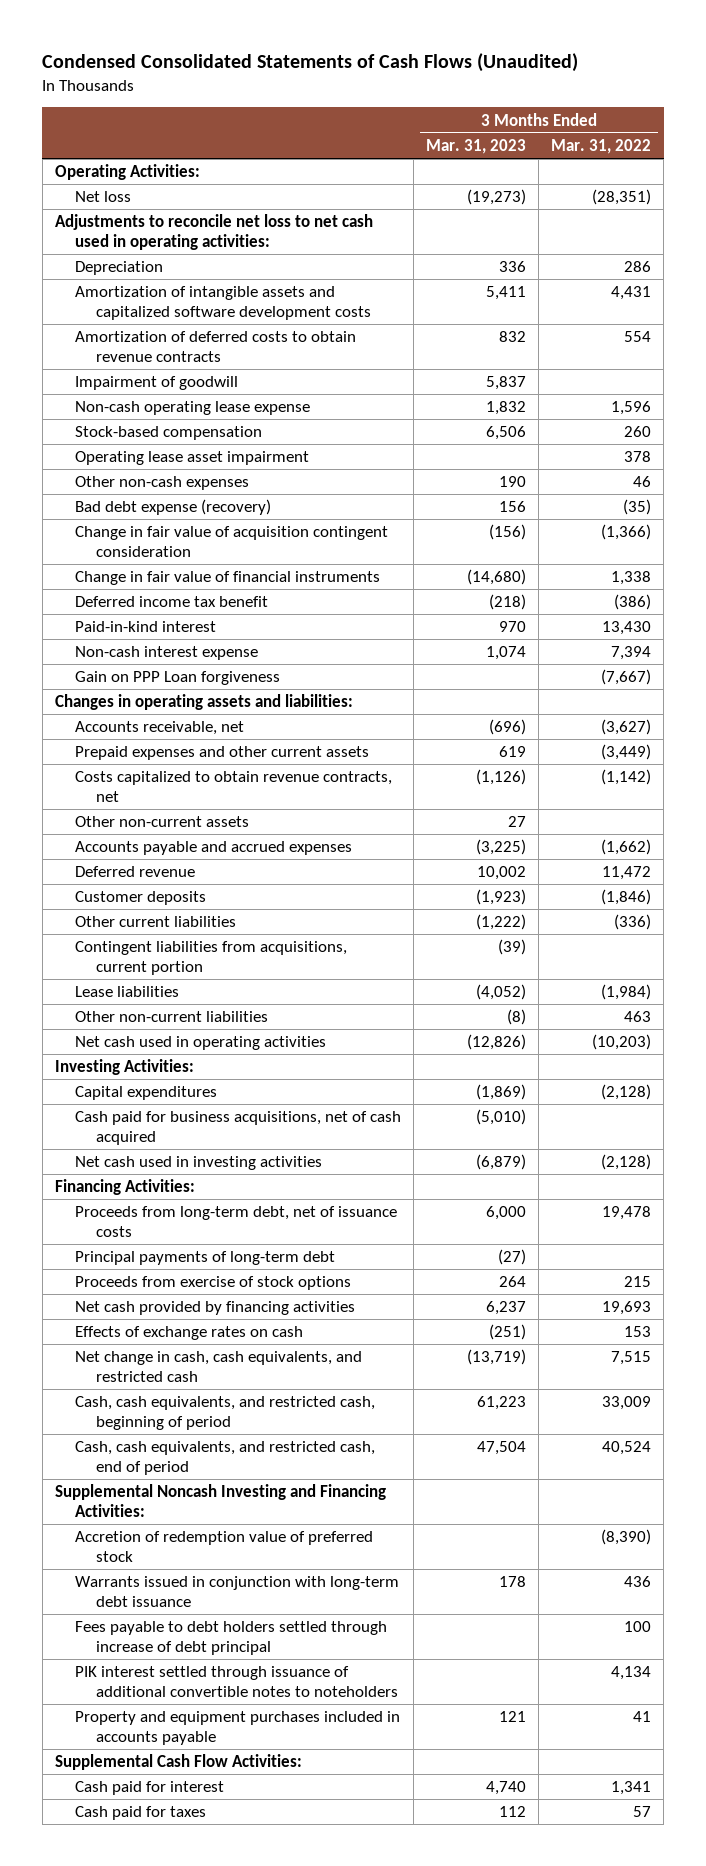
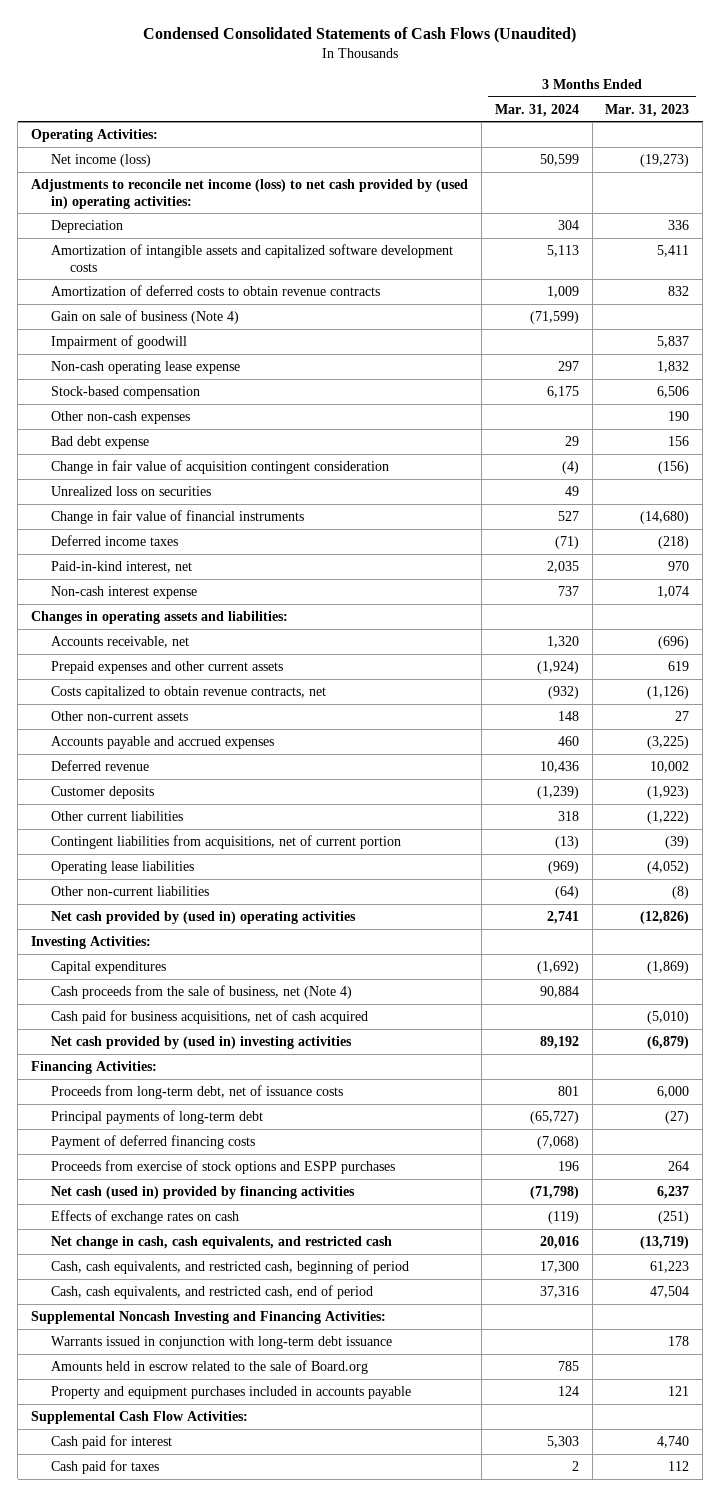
[551,139,652,155] Mar. 31, 2022 -> none
none -> [494,103,579,117] Mar. 31, 2024
[75,191,132,203] Net loss -> [50,153,151,167] Net income (loss)
[54,214,373,251] Adjustments to reconcile net loss to net cash used in operating activities: -> [31,178,469,209] Adjustments to reconcile net income (loss) to net cash provided by (used in) operating activities:
none -> [50,309,239,324] Gain on sale of business (Note 4)
[75,451,310,466] Operating lease asset impairment -> none
[75,499,272,516] Bad debt expense (recovery) -> [50,435,149,449] Bad debt expense
none -> [50,485,211,496] Unrealized loss on securities
[75,596,269,608] Deferred income tax benefit -> [50,534,178,546] Deferred income taxes
[75,621,217,633] Paid-in-kind interest -> [50,560,192,573] Paid-in-kind interest, net
[75,671,281,686] Gain on PPP Loan forgiveness -> none
[75,941,348,976] Contingent liabilities from acquisitions, current portion -> [50,834,401,849] Contingent liabilities from acquisitions, net of current portion
[75,986,180,998] Lease liabilities -> [50,860,194,874] Operating lease liabilities
[75,1036,327,1051] Net cash used in operating activities -> [50,910,356,924] Net cash provided by (used in) operating activities
none -> [50,984,352,999] Cash proceeds from the sale of business, net (Note 4)
[75,1156,323,1171] Net cash used in investing activities -> [50,1035,352,1049] Net cash provided by (used in) investing activities
none -> [50,1134,255,1149] Payment of deferred financing costs
[75,1276,352,1291] Proceeds from exercise of stock options -> [50,1159,395,1174] Proceeds from exercise of stock options and ESPP purchases
[75,1301,356,1316] Net cash provided by financing activities -> [50,1185,355,1199] Net cash (used in) provided by financing activities
[75,1531,374,1563] Accretion of redemption value of preferred stock -> none
[75,1621,388,1656] Fees payable to debt holders settled through increase of debt principal -> none
[75,1666,398,1698] PIK interest settled through issuance of additional convertible notes to noteholders -> none
none -> [50,1359,368,1374] Amounts held in escrow related to the sale of Board.org

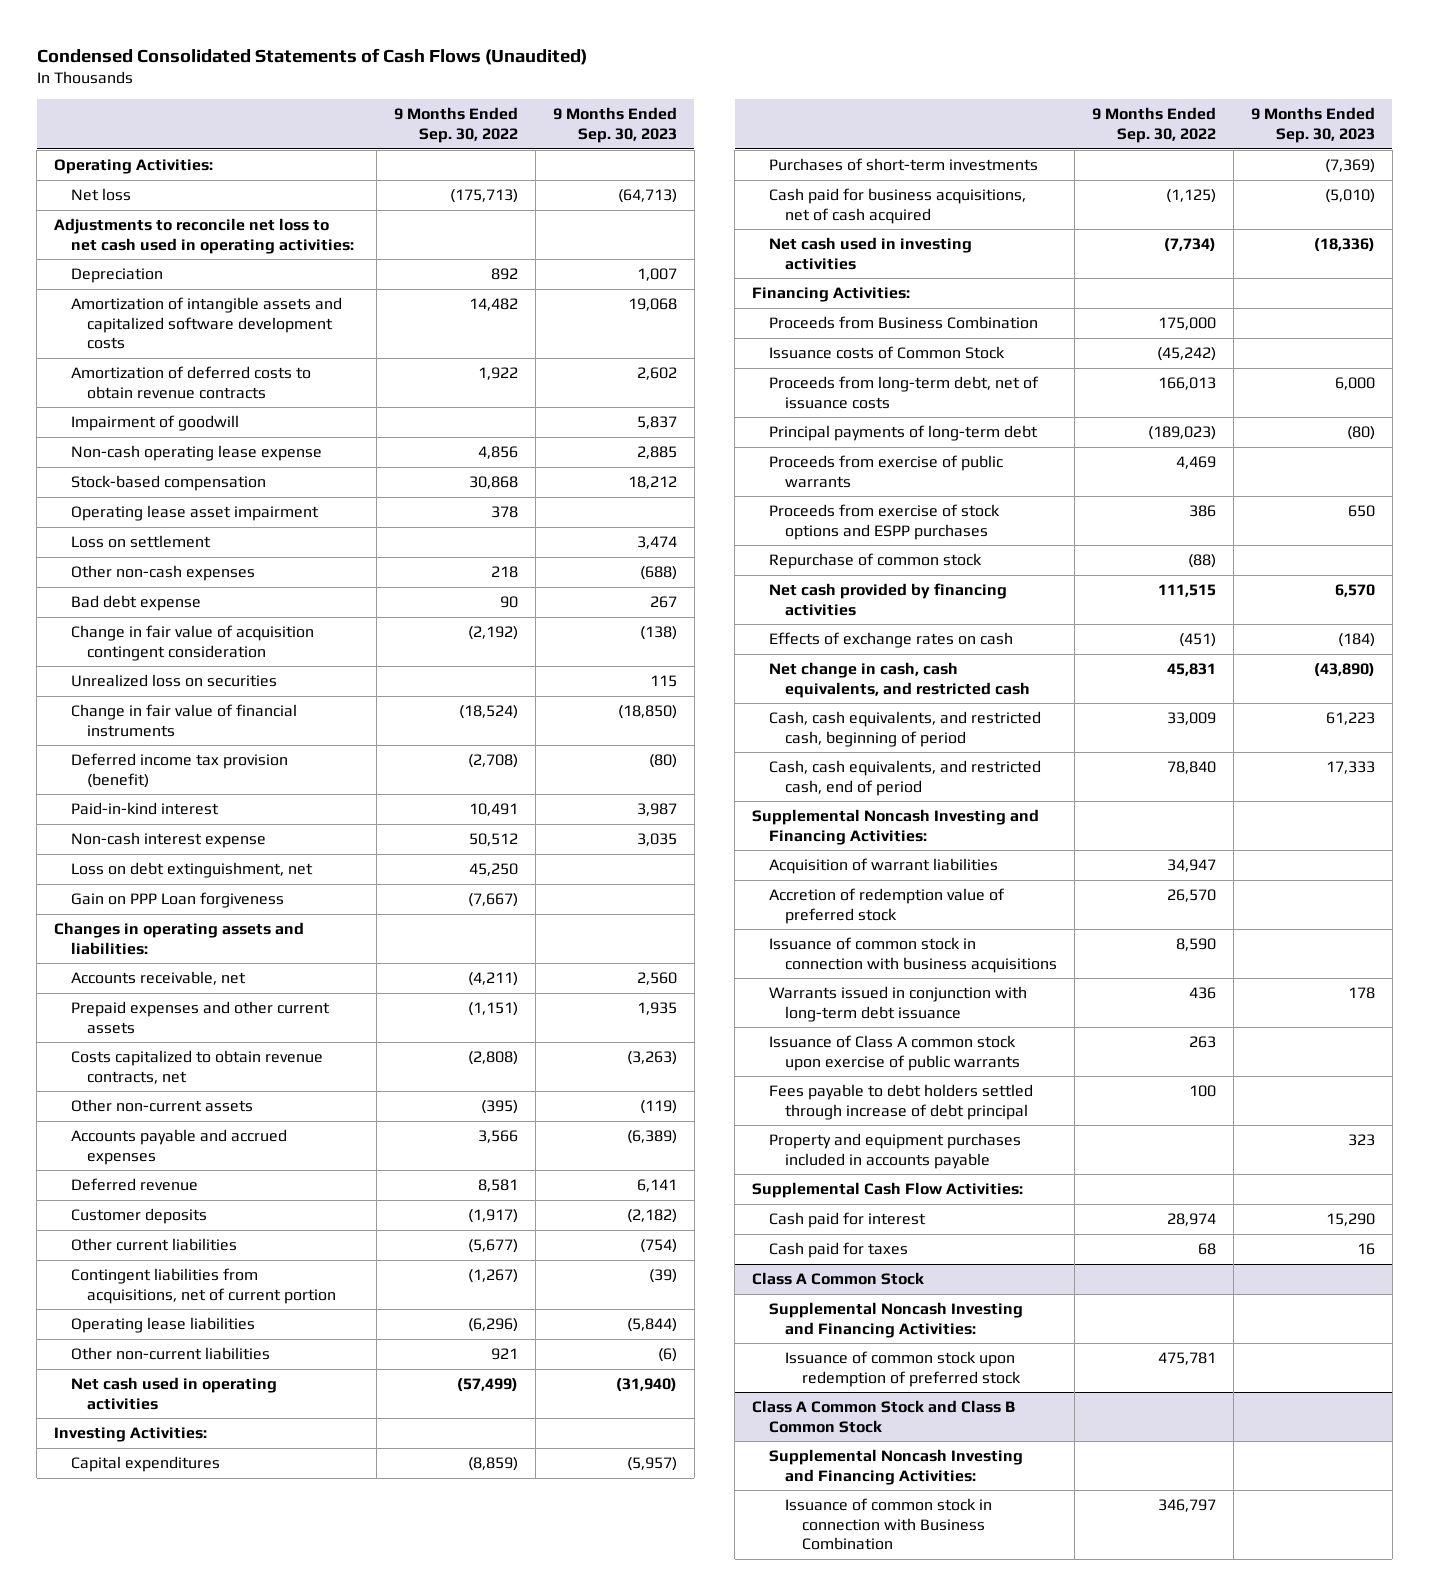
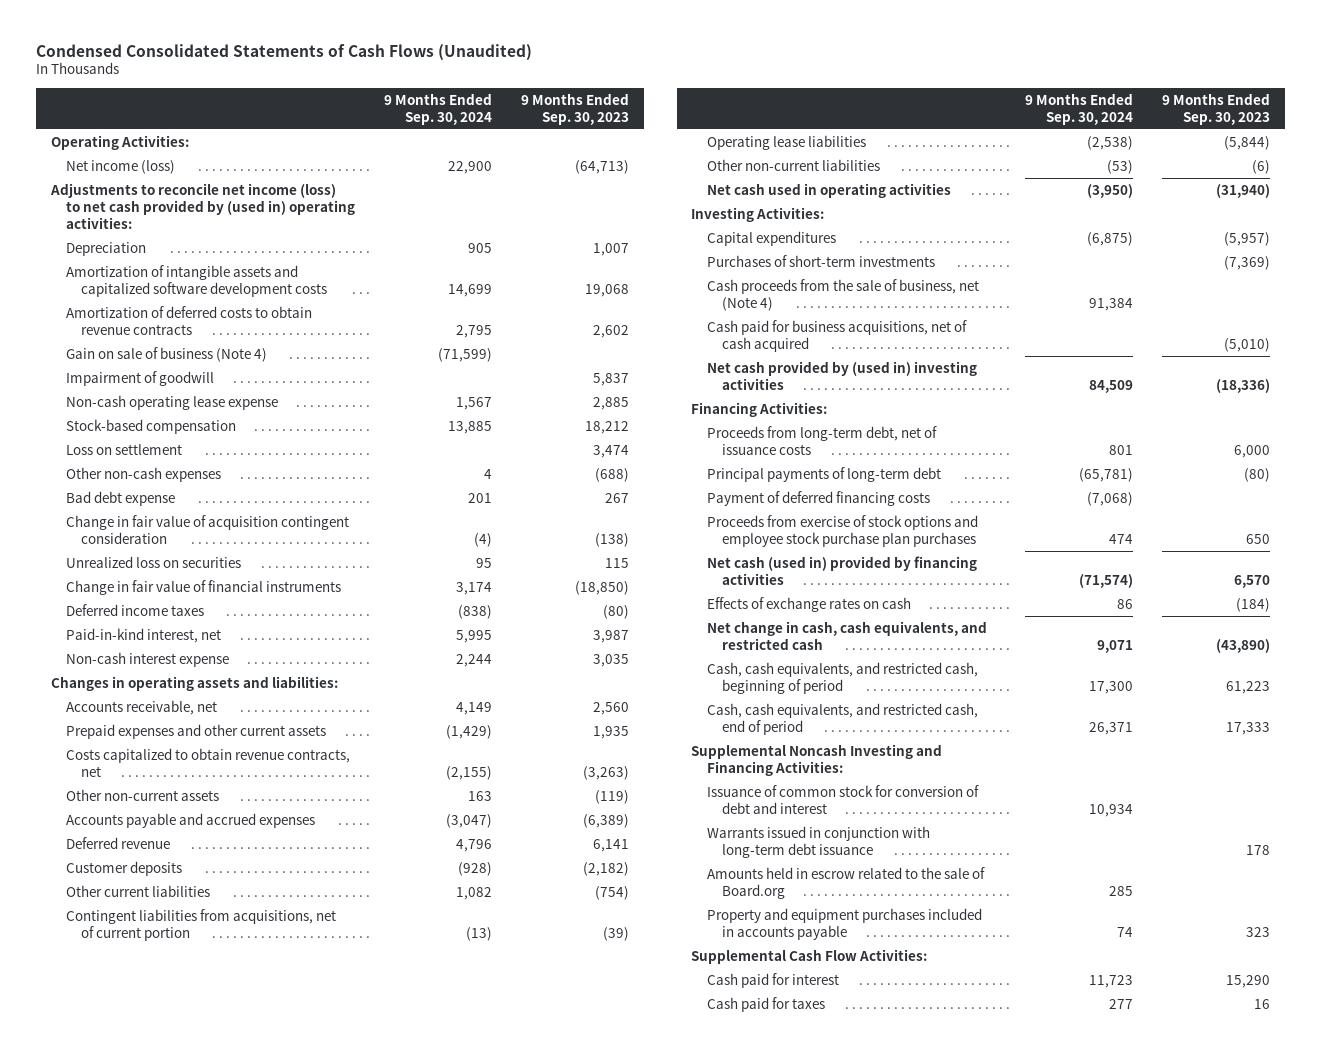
[394,107,519,143] 9 Months Ended Sep. 30, 2022 -> none
none -> [384,92,493,125] 9 Months Ended Sep. 30, 2024
[70,188,131,202] Net loss -> [65,160,175,175] Net income (loss)
[54,218,354,254] Adjustments to reconcile net loss to net cash used in operating activities: -> [49,183,355,229] Adjustments to reconcile net income (loss) to net cash provided by (used in) operating activities:
none -> [65,347,267,363] Gain on sale of business (Note 4)
[70,505,319,522] Operating lease asset impairment -> none
[70,753,288,788] Deferred income tax provision (benefit) -> [65,604,204,617] Deferred income taxes
[70,802,219,816] Paid-in-kind interest -> [65,628,221,644] Paid-in-kind interest, net
[70,862,313,879] Loss on debt extinguishment, net -> none
[70,892,284,909] Gain on PPP Loan forgiveness -> none
none -> [706,279,979,311] Cash proceeds from the sale of business, net (Note 4)
[768,237,972,270] Net cash used in investing activities -> [706,361,977,390] Net cash provided by (used in) investing activities
[768,316,1038,330] Proceeds from Business Combination -> none
[768,346,1005,360] Issuance costs of Common Stock -> none
[768,455,1003,488] Proceeds from exercise of public warrants -> none
[768,553,982,570] Repurchase of common stock -> none
none -> [706,491,930,507] Payment of deferred financing costs
[768,504,1000,540] Proceeds from exercise of stock options and ESPP purchases -> [706,515,978,547] Proceeds from exercise of stock options and employee stock purchase plan purchases
[768,583,1007,616] Net cash provided by financing activities -> [706,556,977,585] Net cash (used in) provided by financing activities
[768,858,998,875] Acquisition of warrant liabilities -> none
[768,888,1005,924] Accretion of redemption value of preferred stock -> none
[768,937,1058,973] Issuance of common stock in connection with business acquisitions -> none
none -> [706,785,979,814] Issuance of common stock for conversion of debt and interest
[768,1035,1021,1071] Issuance of Class A common stock upon exercise of public warrants -> none
[768,1084,1033,1120] Fees payable to debt holders settled through increase of debt principal -> none
none -> [706,867,985,899] Amounts held in escrow related to the sale of Board.org
[751,1272,924,1286] Class A Common Stock -> none
[768,1302,1023,1338] Supplemental Noncash Investing and Financing Activities: -> none
[785,1351,1021,1387] Issuance of common stock upon redemption of preferred stock -> none
[751,1400,1015,1433] Class A Common Stock and Class B Common Stock -> none
[768,1449,1023,1485] Supplemental Noncash Investing and Financing Activities: -> none
[785,1498,993,1551] Issuance of common stock in connection with Business Combination -> none

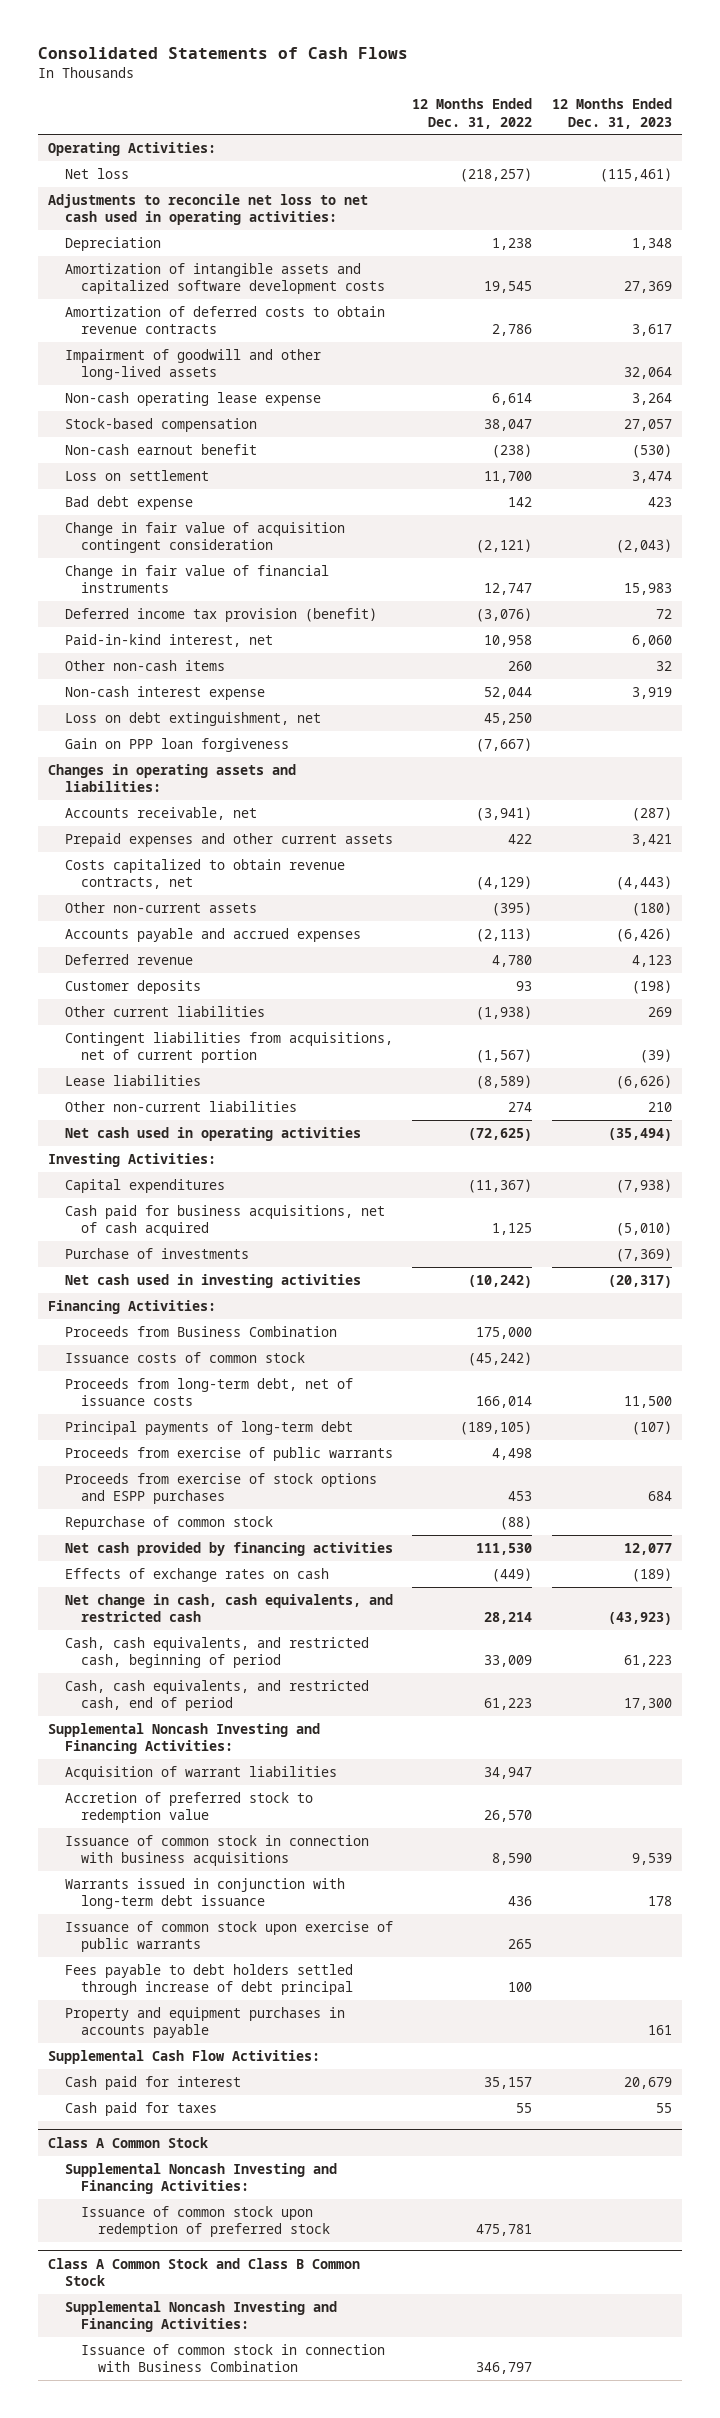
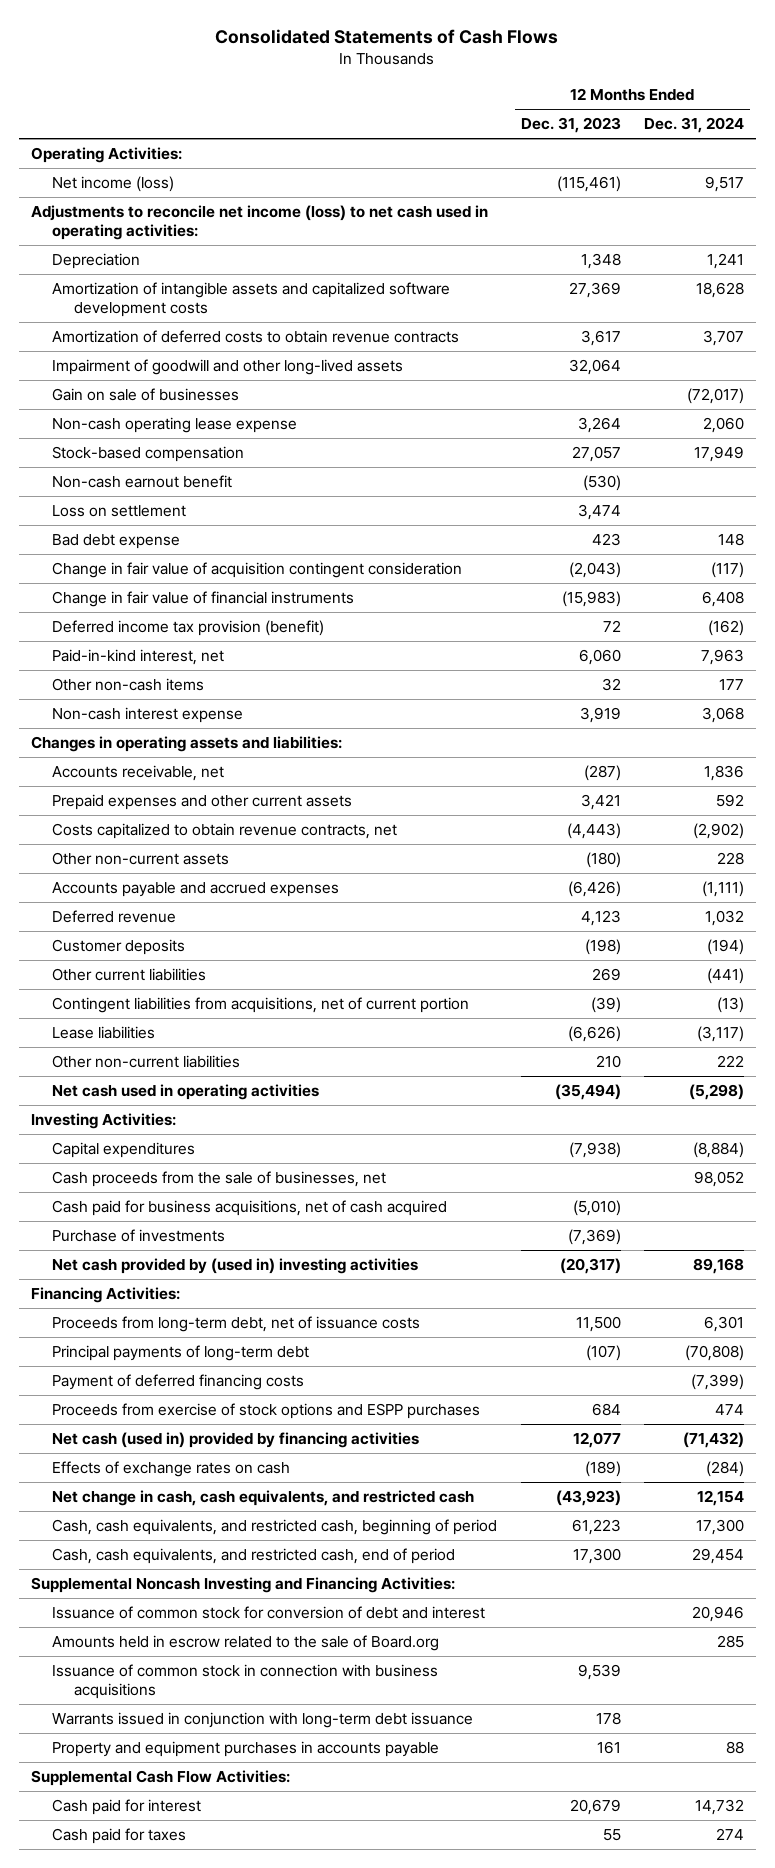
[412,98,533,129] 12 Months Ended Dec. 31, 2022 -> none
none -> [644,117,745,134] Dec. 31, 2024
[64,167,129,179] Net loss -> [52,176,175,193] Net income (loss)
[47,193,368,226] Adjustments to reconcile net loss to net cash used in operating activities: -> [30,205,488,241] Adjustments to reconcile net income (loss) to net cash used in operating activities:
none -> [52,388,240,402] Gain on sale of businesses
[624,583,673,596] 15,983 -> [561,591,621,608] (15,983)
[64,711,321,726] Loss on debt extinguishment, net -> none
[64,737,289,752] Gain on PPP loan forgiveness -> none
none -> [52,1171,387,1188] Cash proceeds from the sale of businesses, net
[64,1273,361,1288] Net cash used in investing activities -> [52,1258,419,1275] Net cash provided by (used in) investing activities
[64,1325,337,1337] Proceeds from Business Combination -> none
[64,1351,305,1363] Issuance costs of common stock -> none
[64,1446,393,1461] Proceeds from exercise of public warrants -> none
none -> [52,1374,305,1391] Payment of deferred financing costs
[64,1515,273,1530] Repurchase of common stock -> none
[64,1541,393,1556] Net cash provided by financing activities -> [52,1432,420,1449] Net cash (used in) provided by financing activities
[64,1765,337,1780] Acquisition of warrant liabilities -> none
[64,1791,313,1824] Accretion of preferred stock to redemption value -> none
none -> [52,1606,486,1620] Issuance of common stock for conversion of debt and interest
none -> [52,1635,440,1652] Amounts held in escrow related to the sale of Board.org
[64,1920,393,1953] Issuance of common stock upon exercise of public warrants -> none
[64,1963,354,1996] Fees payable to debt holders settled through increase of debt principal -> none
[47,2136,208,2148] Class A Common Stock -> none
[64,2162,337,2195] Supplemental Noncash Investing and Financing Activities: -> none
[81,2205,331,2238] Issuance of common stock upon redemption of preferred stock -> none
[47,2257,360,2287] Class A Common Stock and Class B Common Stock -> none
[64,2300,337,2333] Supplemental Noncash Investing and Financing Activities: -> none
[81,2343,386,2373] Issuance of common stock in connection with Business Combination -> none

